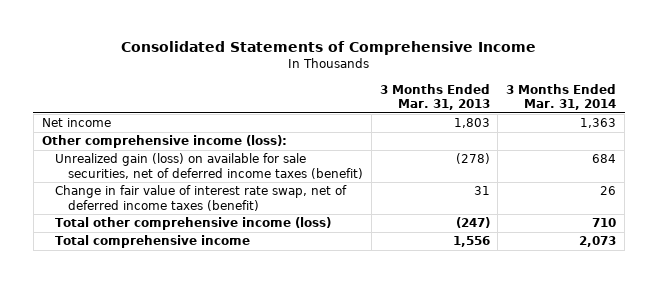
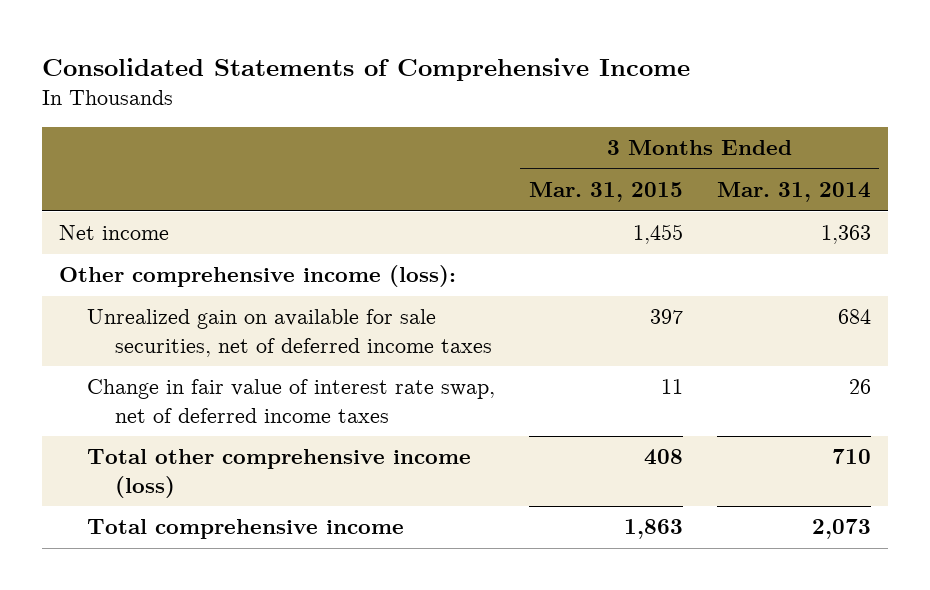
[379,84,490,111] 3 Months Ended Mar. 31, 2013 -> none
none -> [528,182,683,203] Mar. 31, 2015
[54,153,363,179] Unrealized gain (loss) on available for sale securities, net of deferred income taxes (benefit) -> [86,309,492,357] Unrealized gain on available for sale securities, net of deferred income taxes
[54,185,347,211] Change in fair value of interest rate swap, net of deferred income taxes (benefit) -> [86,379,495,423] Change in fair value of interest rate swap, net of deferred income taxes

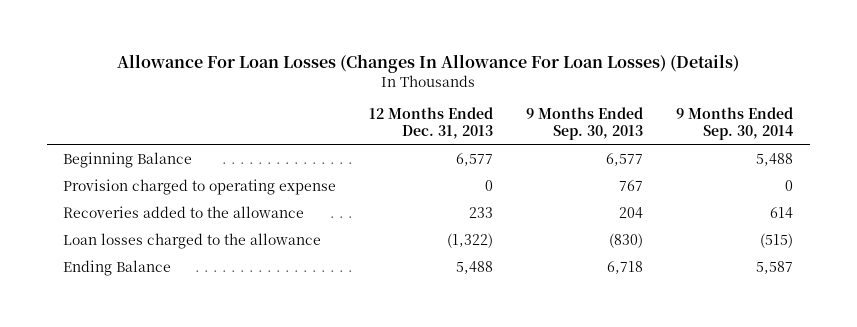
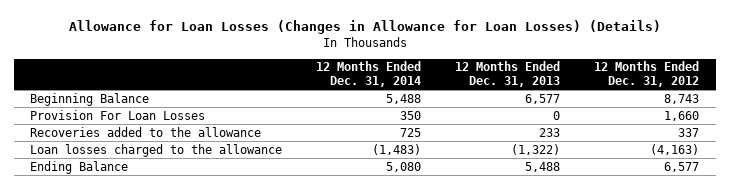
[117,54,740,74] Allowance For Loan Losses (Changes In Allowance For Loan Losses) (Details) -> [68,20,661,35] Allowance for Loan Losses (Changes in Allowance for Loan Losses) (Details)
[526,106,644,140] 9 Months Ended Sep. 30, 2013 -> none
[676,106,794,140] 9 Months Ended Sep. 30, 2014 -> none
none -> [316,61,422,87] 12 Months Ended Dec. 31, 2014
none -> [593,61,699,87] 12 Months Ended Dec. 31, 2012
[63,178,337,195] Provision charged to operating expense -> none
none -> [30,109,206,120] Provision For Loan Losses

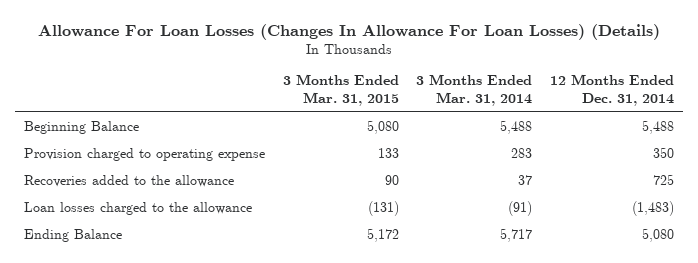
[68,20,661,35] Allowance for Loan Losses (Changes in Allowance for Loan Losses) (Details) -> [37,23,660,40] Allowance For Loan Losses (Changes In Allowance For Loan Losses) (Details)
[454,61,560,87] 12 Months Ended Dec. 31, 2013 -> none
[593,61,699,87] 12 Months Ended Dec. 31, 2012 -> none
none -> [282,74,399,106] 3 Months Ended Mar. 31, 2015
none -> [416,74,533,106] 3 Months Ended Mar. 31, 2014
[30,109,206,120] Provision For Loan Losses -> none
none -> [23,148,265,162] Provision charged to operating expense

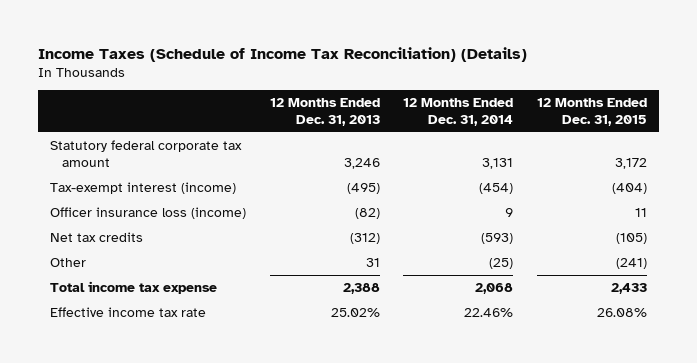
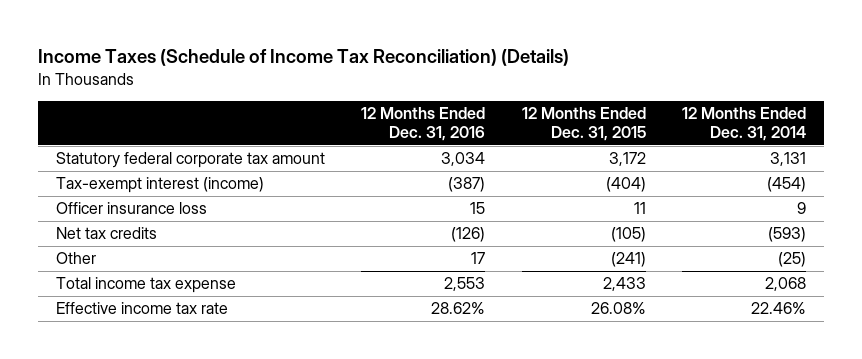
[269,98,380,126] 12 Months Ended Dec. 31, 2013 -> none
none -> [361,107,486,142] 12 Months Ended Dec. 31, 2016
[49,207,246,220] Officer insurance loss (income) -> [56,202,208,215] Officer insurance loss

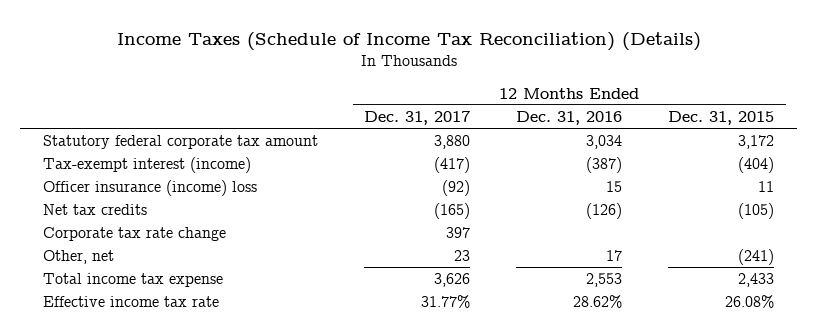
[681,107,806,142] 12 Months Ended Dec. 31, 2014 -> none
none -> [364,111,471,126] Dec. 31, 2017
[56,202,208,215] Officer insurance loss -> [43,180,258,197] Officer insurance (income) loss
none -> [43,227,227,242] Corporate tax rate change
[56,252,97,265] Other -> [43,250,115,265] Other, net

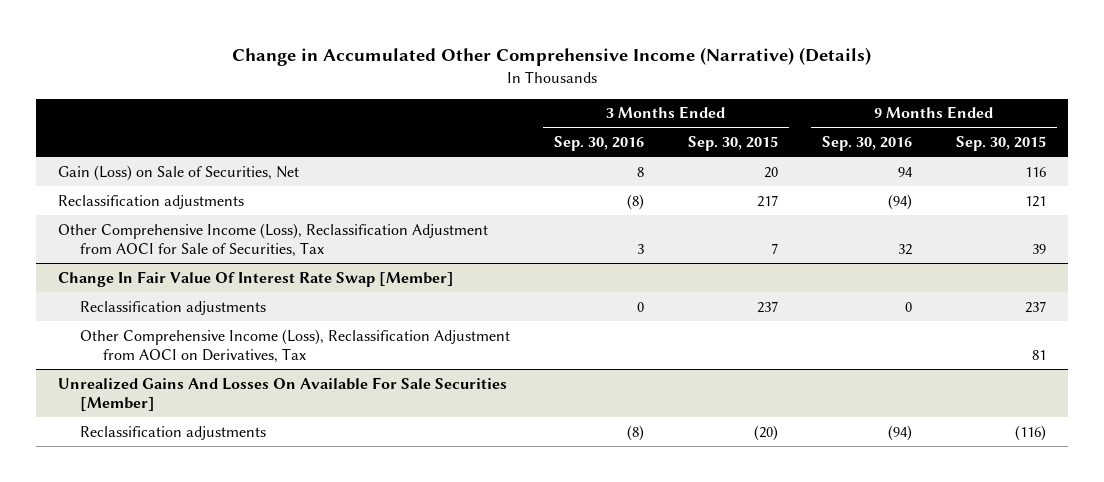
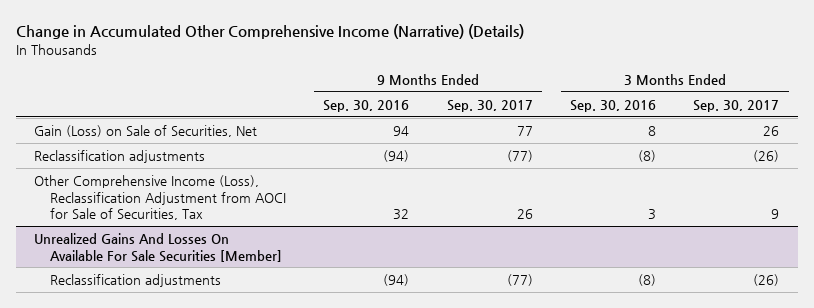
[688,136,779,152] Sep. 30, 2015 -> none
[955,136,1046,152] Sep. 30, 2015 -> none
none -> [446,99,533,112] Sep. 30, 2017
none -> [693,99,780,112] Sep. 30, 2017
[57,270,454,287] Change In Fair Value Of Interest Rate Swap [Member] -> none
[80,300,267,315] Reclassification adjustments -> none
[80,328,511,364] Other Comprehensive Income (Loss), Reclassification Adjustment from AOCI on Derivatives, Tax -> none

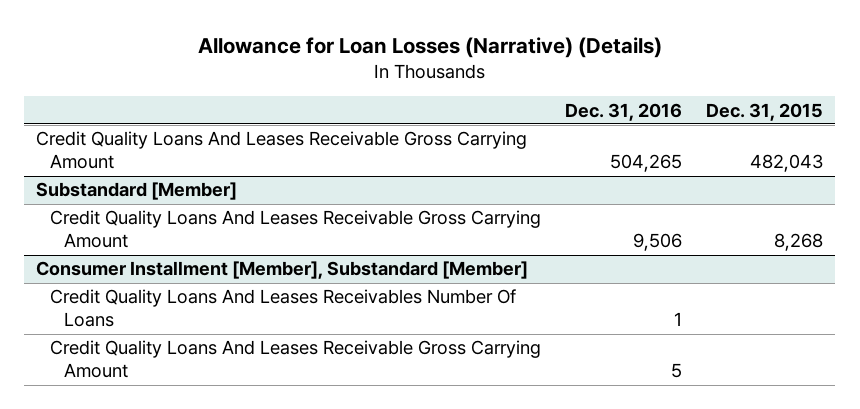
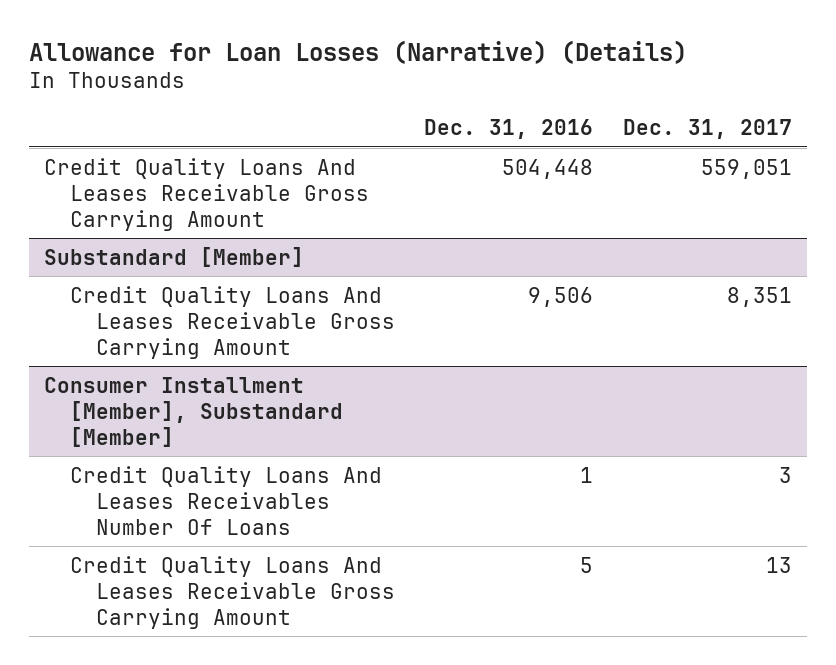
[706,102,824,121] Dec. 31, 2015 -> none
none -> [623,119,793,140] Dec. 31, 2017
[610,154,683,173] 504,265 -> [502,158,594,179] 504,448

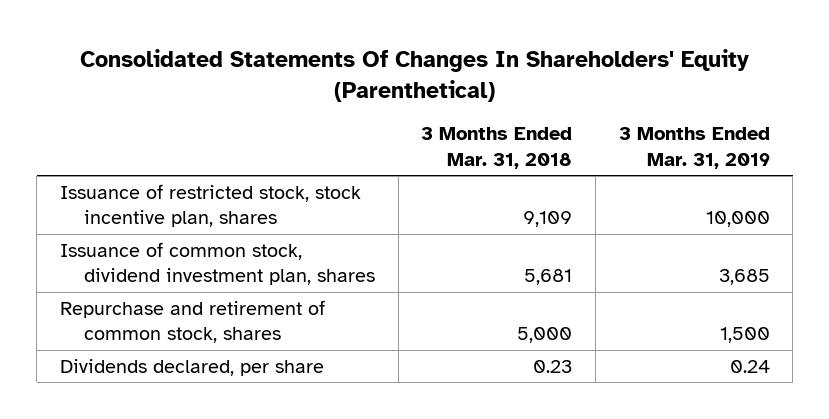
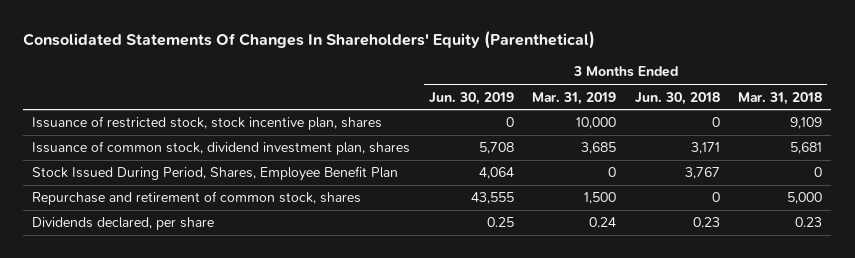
none -> [428,91,514,105] Jun. 30, 2019
none -> [634,91,720,105] Jun. 30, 2018
none -> [32,166,399,182] Stock Issued During Period, Shares, Employee Benefit Plan

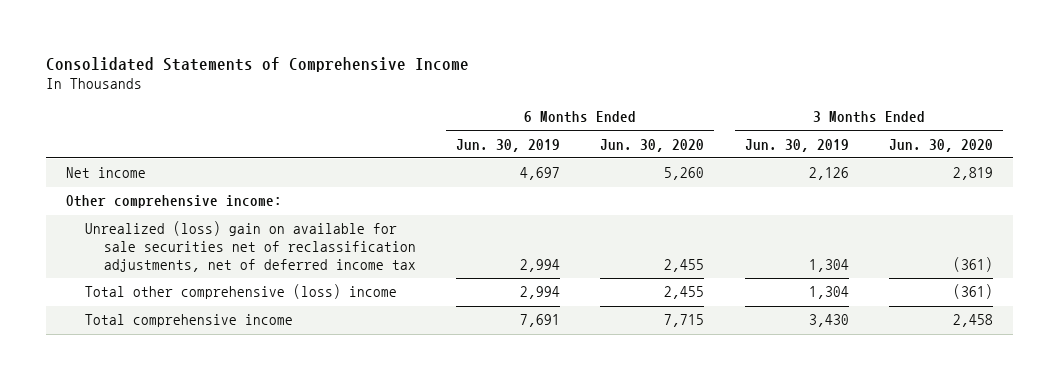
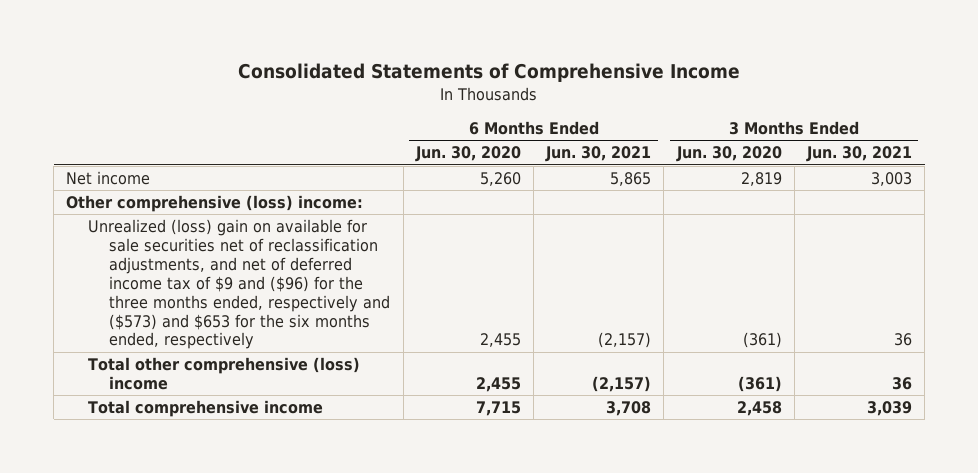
[456,138,561,152] Jun. 30, 2019 -> none
[744,138,849,152] Jun. 30, 2019 -> none
none -> [545,146,652,163] Jun. 30, 2021
none -> [806,146,913,163] Jun. 30, 2021
[66,195,283,209] Other comprehensive income: -> [66,194,364,212] Other comprehensive (loss) income:
[85,221,417,273] Unrealized (loss) gain on available for sale securities net of reclassification adjustments, net of deferred income tax -> [87,218,391,350] Unrealized (loss) gain on available for sale securities net of reclassification adjustments, and net of deferred income tax of $9 and ($96) for the three months ended, respectively and ($573) and $653 for the six months ended, respectively

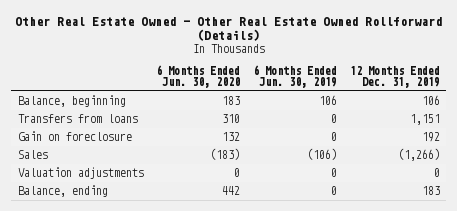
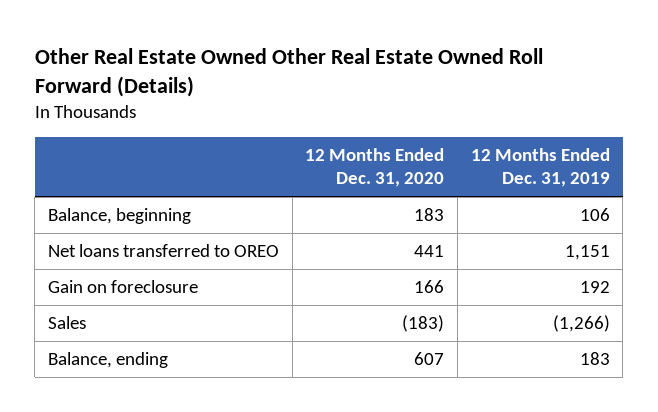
[14,16,442,42] Other Real Estate Owned - Other Real Estate Owned Rollforward (Details) -> [34,47,543,97] Other Real Estate Owned Other Real Estate Owned Roll Forward (Details)
[156,65,241,89] 6 Months Ended Jun. 30, 2020 -> none
[253,65,338,89] 6 Months Ended Jun. 30, 2019 -> none
none -> [305,147,445,188] 12 Months Ended Dec. 31, 2020
[17,114,138,124] Transfers from loans -> [48,243,280,257] Net loans transferred to OREO
[17,167,144,180] Valuation adjustments -> none

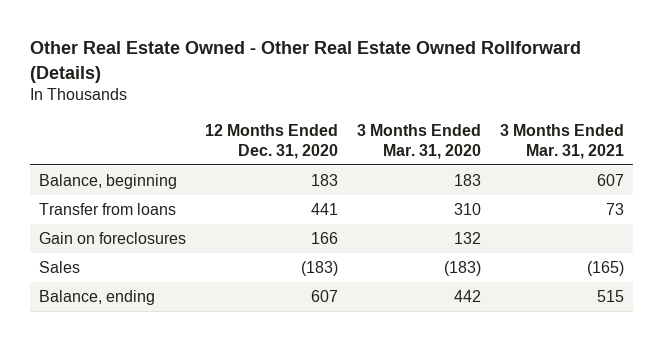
[34,47,543,97] Other Real Estate Owned Other Real Estate Owned Roll Forward (Details) -> [29,41,581,83] Other Real Estate Owned - Other Real Estate Owned Rollforward (Details)
[470,147,610,188] 12 Months Ended Dec. 31, 2019 -> none
none -> [356,123,481,159] 3 Months Ended Mar. 31, 2020
none -> [499,123,624,159] 3 Months Ended Mar. 31, 2021
[48,243,280,257] Net loans transferred to OREO -> [39,202,177,215] Transfer from loans
[48,279,199,293] Gain on foreclosure -> [39,231,187,244] Gain on foreclosures

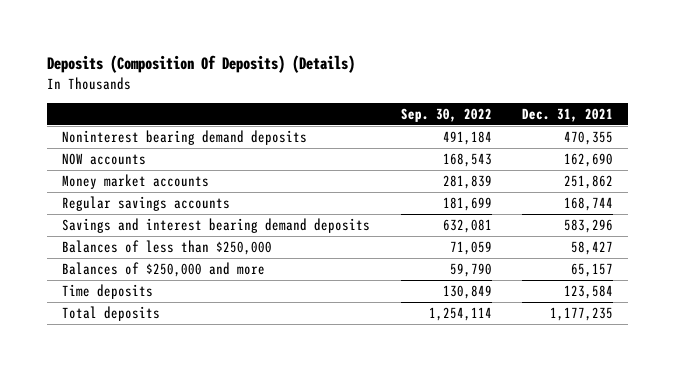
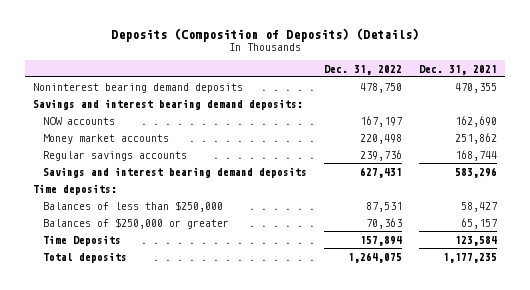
[46,55,355,74] Deposits (Composition Of Deposits) (Details) -> [110,27,419,42] Deposits (Composition of Deposits) (Details)
[400,107,492,122] Sep. 30, 2022 -> none
none -> [323,64,402,75] Dec. 31, 2022
none -> [33,98,304,110] Savings and interest bearing demand deposits:
none -> [33,183,118,195] Time deposits:
[62,261,266,277] Balances of $250,000 and more -> [42,217,229,229] Balances of $250,000 or greater
[62,283,154,299] Time deposits -> [42,234,121,246] Time Deposits

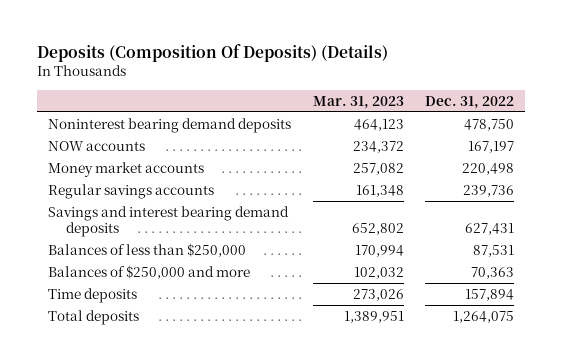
[110,27,419,42] Deposits (Composition of Deposits) (Details) -> [37,44,389,63] Deposits (Composition Of Deposits) (Details)
[418,64,497,75] Dec. 31, 2021 -> none
none -> [312,95,404,109] Mar. 31, 2023
[33,98,304,110] Savings and interest bearing demand deposits: -> none
[33,183,118,195] Time deposits: -> none
[42,217,229,229] Balances of $250,000 or greater -> [48,264,251,279] Balances of $250,000 and more
[42,234,121,246] Time Deposits -> [48,287,138,303] Time deposits

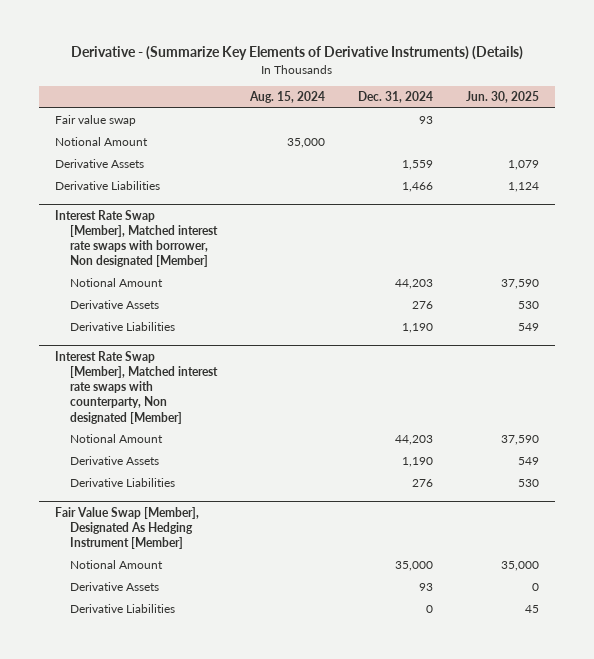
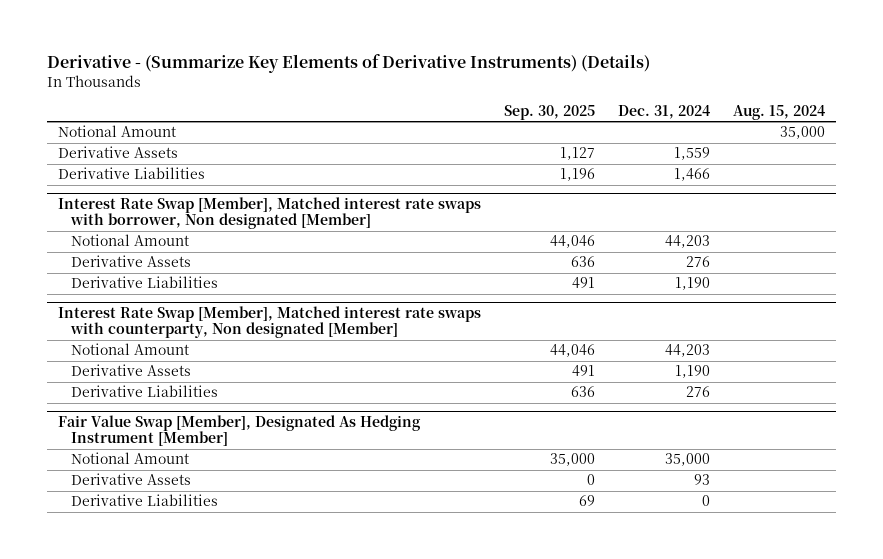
[465,90,539,103] Jun. 30, 2025 -> none
none -> [504,105,596,121] Sep. 30, 2025
[54,115,136,127] Fair value swap -> none

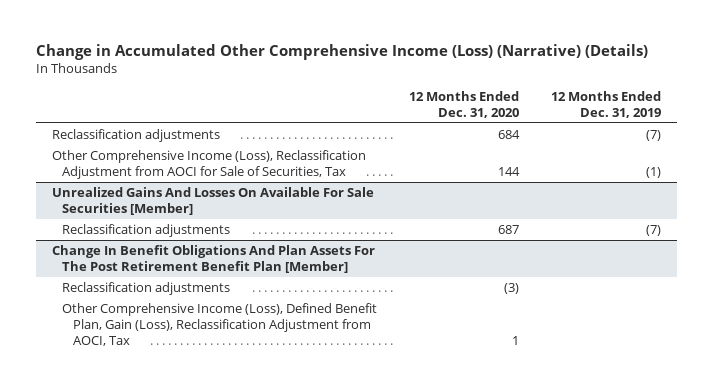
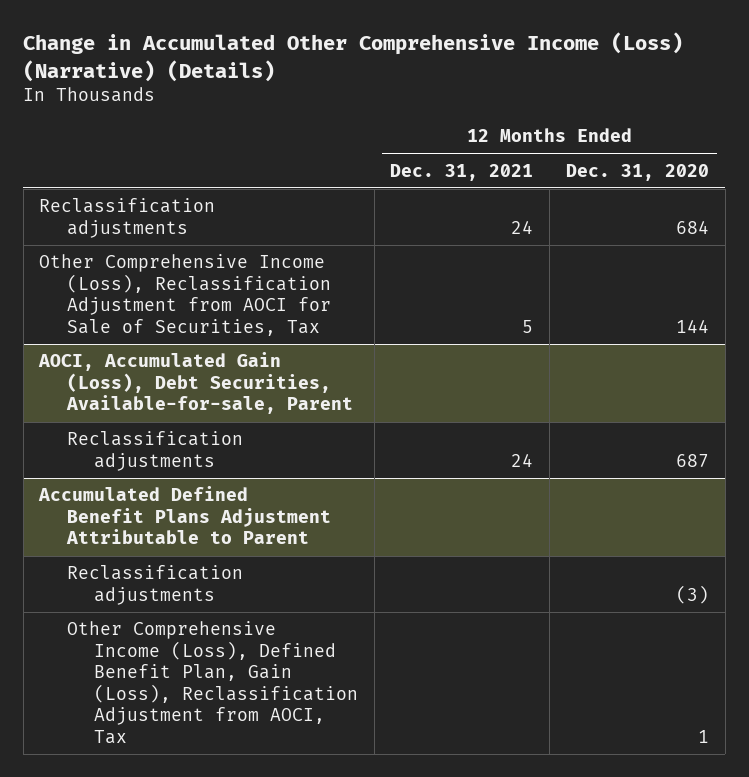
[551,90,662,118] 12 Months Ended Dec. 31, 2019 -> none
none -> [390,163,534,181] Dec. 31, 2021
[51,187,374,216] Unrealized Gains And Losses On Available For Sale Securities [Member] -> [38,352,353,415] AOCI, Accumulated Gain (Loss), Debt Securities, Available-for-sale, Parent
[51,245,375,274] Change In Benefit Obligations And Plan Assets For The Post Retirement Benefit Plan [Member] -> [38,486,331,545] Accumulated Defined Benefit Plans Adjustment Attributable to Parent

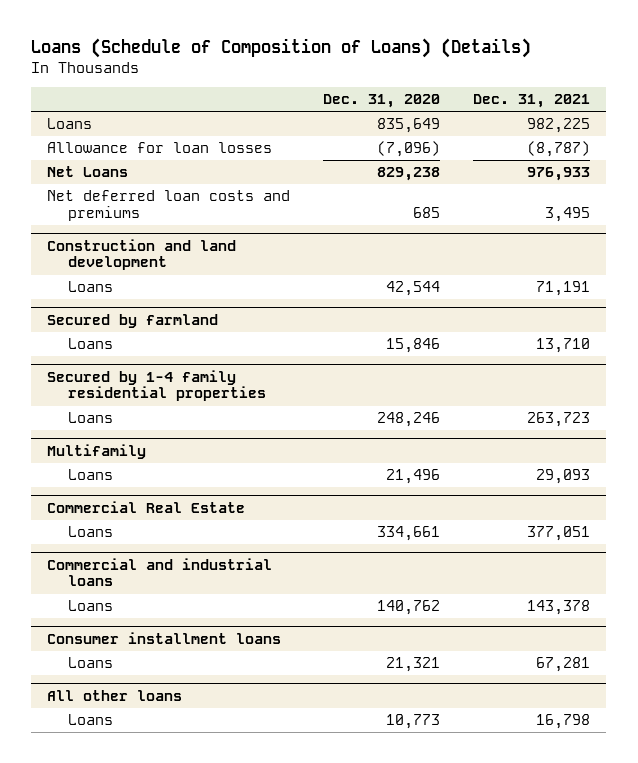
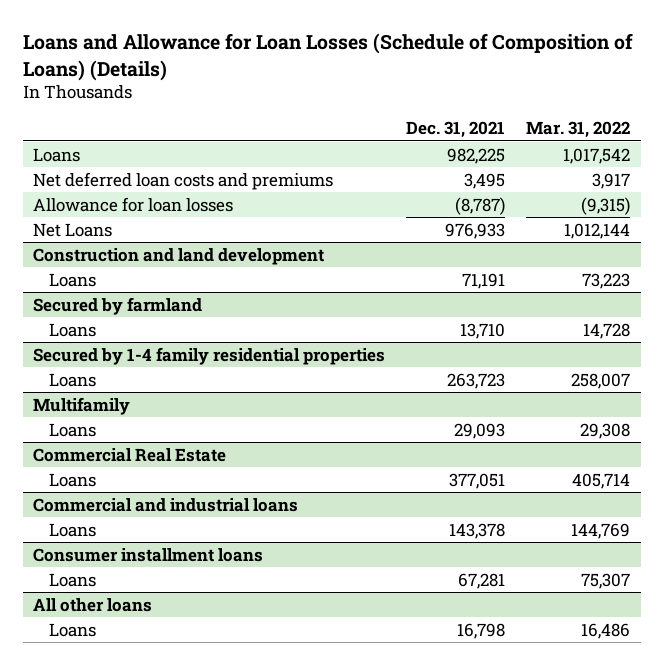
[31,38,532,59] Loans (Schedule of Composition of Loans) (Details) -> [22,33,633,81] Loans and Allowance for Loan Losses (Schedule of Composition of Loans) (Details)
[323,94,441,109] Dec. 31, 2020 -> none
none -> [526,121,631,139] Mar. 31, 2022
[47,190,291,221] Net deferred loan costs and premiums -> [33,171,334,190] Net deferred loan costs and premiums

